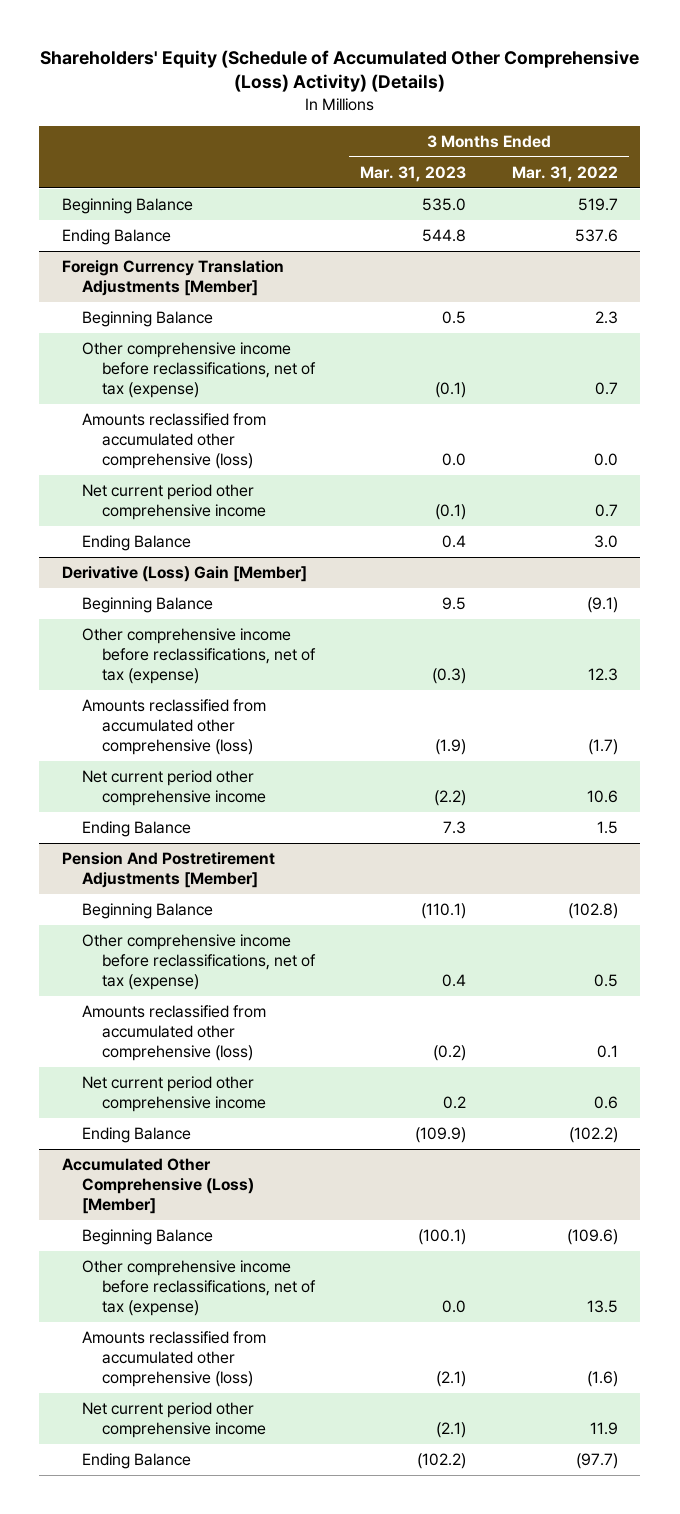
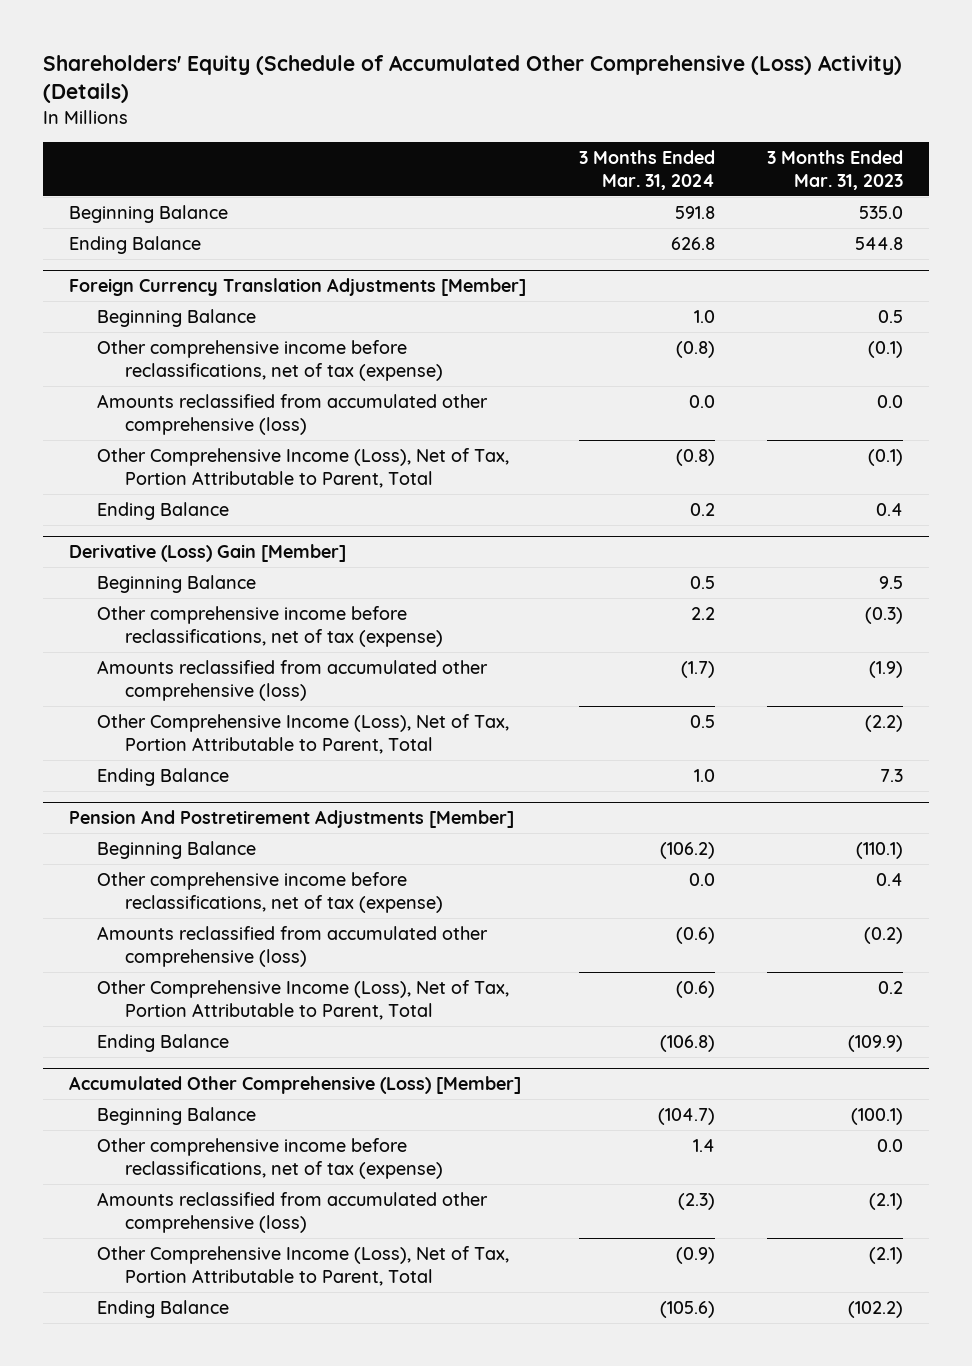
[511,165,618,182] Mar. 31, 2022 -> none
none -> [578,149,715,190] 3 Months Ended Mar. 31, 2024
[82,484,267,521] Net current period other comprehensive income -> [97,447,510,488] Other Comprehensive Income (Loss), Net of Tax, Portion Attributable to Parent, Total
[82,770,267,807] Net current period other comprehensive income -> [97,713,510,754] Other Comprehensive Income (Loss), Net of Tax, Portion Attributable to Parent, Total
[82,1076,267,1113] Net current period other comprehensive income -> [97,979,510,1020] Other Comprehensive Income (Loss), Net of Tax, Portion Attributable to Parent, Total
[82,1402,267,1439] Net current period other comprehensive income -> [97,1245,510,1286] Other Comprehensive Income (Loss), Net of Tax, Portion Attributable to Parent, Total

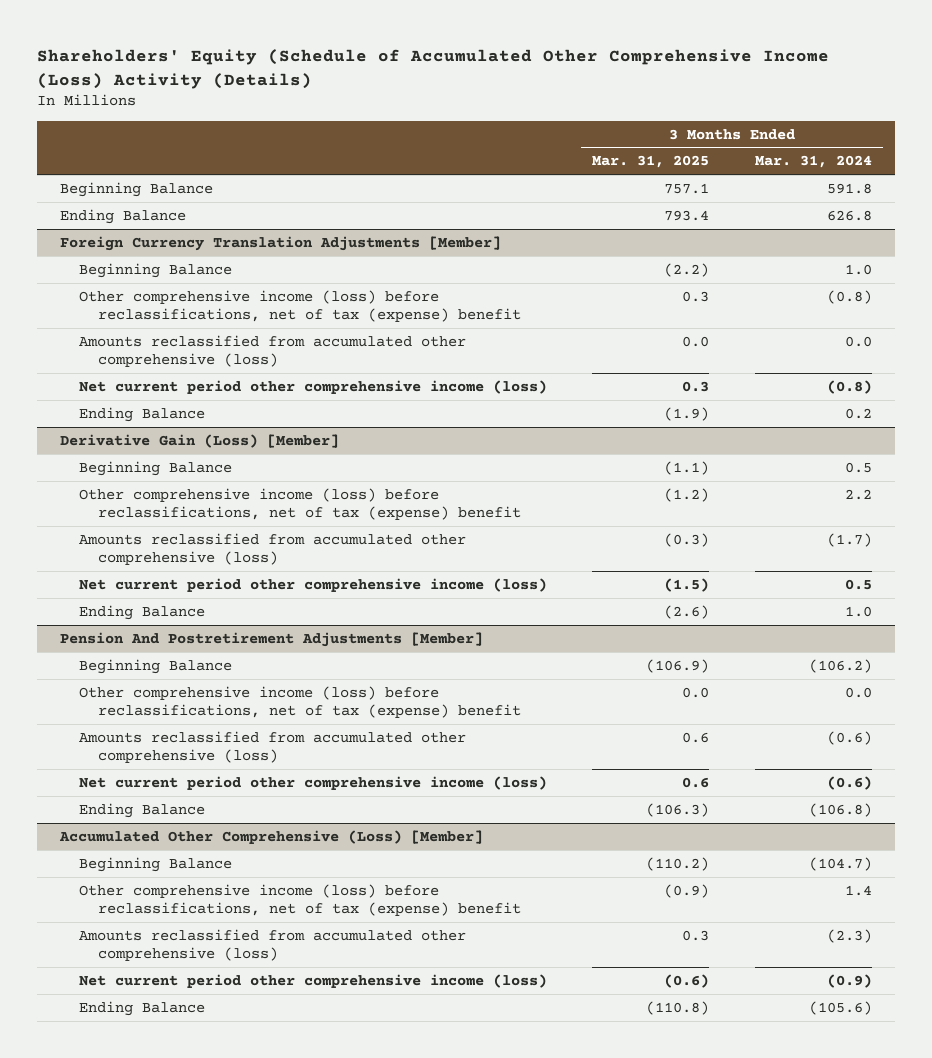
[42,54,902,104] Shareholders' Equity (Schedule of Accumulated Other Comprehensive (Loss) Activity) (Details) -> [37,48,830,89] Shareholders' Equity (Schedule of Accumulated Other Comprehensive Income (Loss) Activity (Details)
[767,149,904,190] 3 Months Ended Mar. 31, 2023 -> none
none -> [592,155,710,169] Mar. 31, 2025
[97,339,444,381] Other comprehensive income before reclassifications, net of tax (expense) -> [79,289,522,322] Other comprehensive income (loss) before reclassifications, net of tax (expense) benefit
[97,447,510,488] Other Comprehensive Income (Loss), Net of Tax, Portion Attributable to Parent, Total -> [79,379,548,394] Net current period other comprehensive income (loss)
[69,544,347,563] Derivative (Loss) Gain [Member] -> [59,433,339,448] Derivative Gain (Loss) [Member]
[97,605,444,647] Other comprehensive income before reclassifications, net of tax (expense) -> [79,487,522,520] Other comprehensive income (loss) before reclassifications, net of tax (expense) benefit
[97,713,510,754] Other Comprehensive Income (Loss), Net of Tax, Portion Attributable to Parent, Total -> [79,577,548,592] Net current period other comprehensive income (loss)
[97,871,444,913] Other comprehensive income before reclassifications, net of tax (expense) -> [79,685,522,718] Other comprehensive income (loss) before reclassifications, net of tax (expense) benefit
[97,979,510,1020] Other Comprehensive Income (Loss), Net of Tax, Portion Attributable to Parent, Total -> [79,775,548,790] Net current period other comprehensive income (loss)
[97,1137,444,1179] Other comprehensive income before reclassifications, net of tax (expense) -> [79,883,522,916] Other comprehensive income (loss) before reclassifications, net of tax (expense) benefit
[97,1245,510,1286] Other Comprehensive Income (Loss), Net of Tax, Portion Attributable to Parent, Total -> [79,973,548,988] Net current period other comprehensive income (loss)

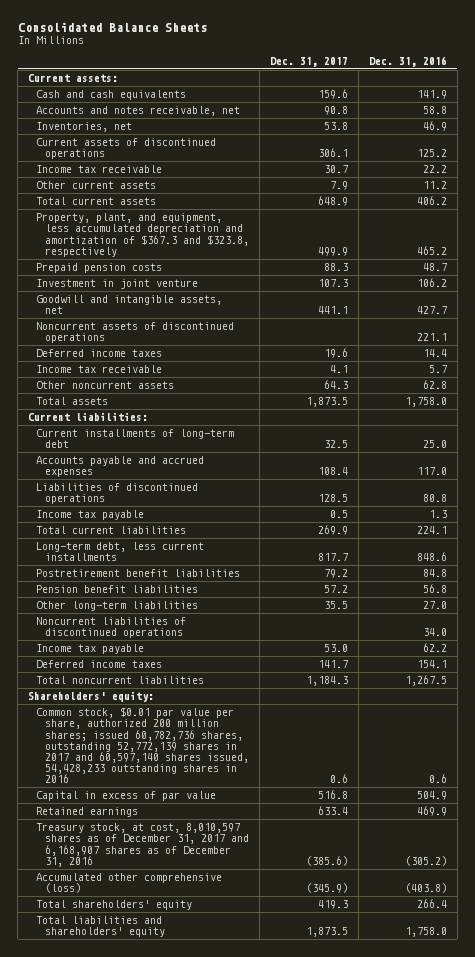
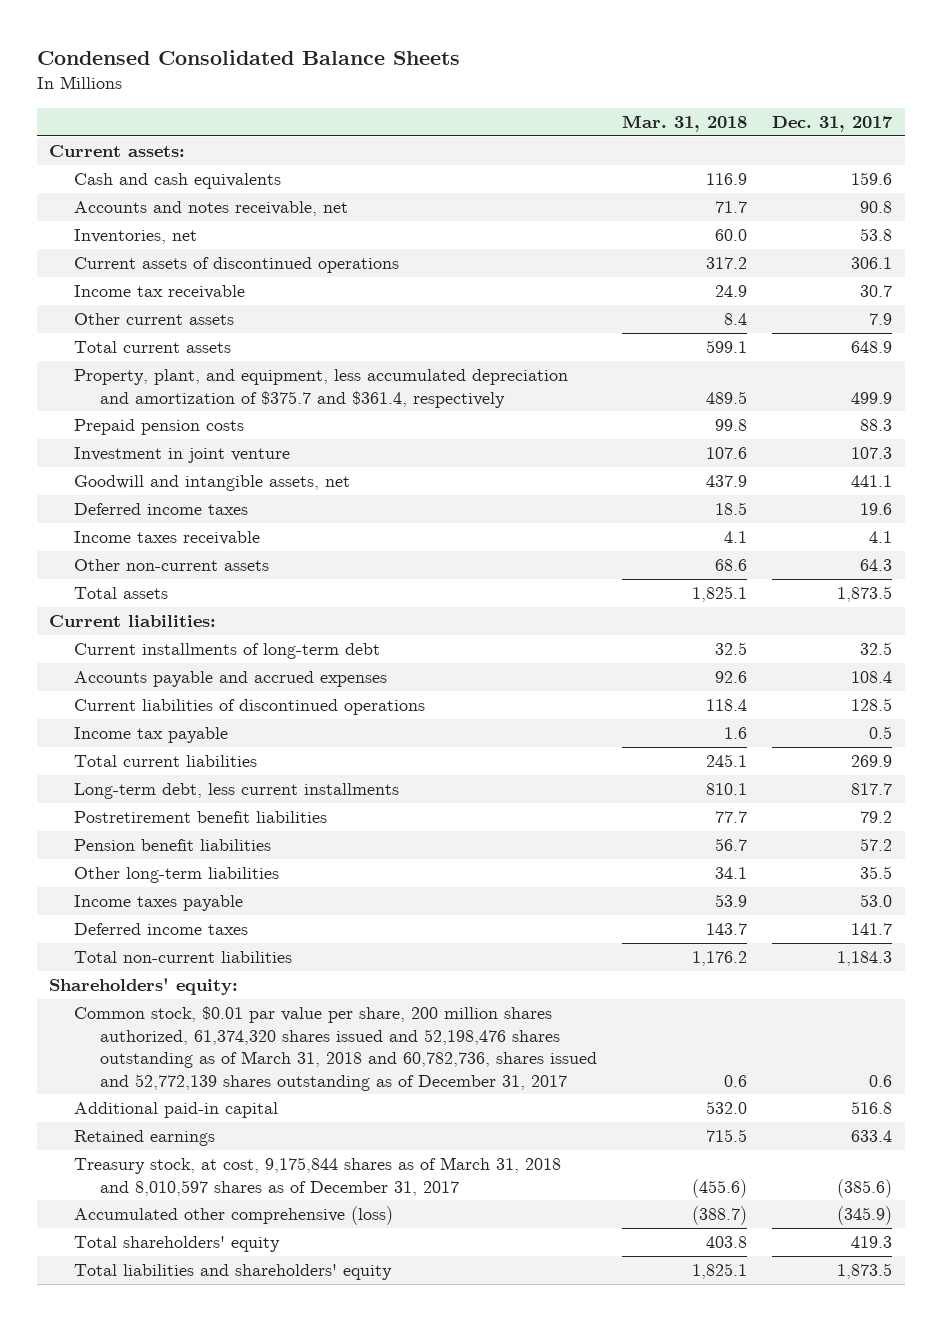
[17,21,207,32] Consolidated Balance Sheets -> [36,49,460,65] Condensed Consolidated Balance Sheets
[368,55,447,67] Dec. 31, 2016 -> none
none -> [621,115,747,133] Mar. 31, 2018
[36,213,249,257] Property, plant, and equipment, less accumulated depreciation and amortization of $367.3 and $323.8, respectively -> [74,369,569,408] Property, plant, and equipment, less accumulated depreciation and amortization of $375.7 and $361.4, respectively
[36,322,235,344] Noncurrent assets of discontinued operations -> none
[36,365,163,374] Income tax receivable -> [74,531,261,546] Income taxes receivable
[36,381,175,390] Other noncurrent assets -> [74,559,270,572] Other non-current assets
[36,483,199,505] Liabilities of discontinued operations -> [74,699,426,716] Current liabilities of discontinued operations
[36,617,187,639] Noncurrent liabilities of discontinued operations -> none
[36,644,145,655] Income tax payable -> [74,895,244,912] Income taxes payable
[36,676,205,685] Total noncurrent liabilities -> [74,951,293,964] Total non-current liabilities
[36,707,249,784] Common stock, $0.01 par value per share, authorized 200 million shares; issued 60,782,736 shares, outstanding 52,772,139 shares in 2017 and 60,597,140 shares issued, 54,428,233 outstanding shares in 2016 -> [74,1006,597,1091] Common stock, $0.01 par value per share, 200 million shares authorized, 61,374,320 shares issued and 52,198,476 shares outstanding as of March 31, 2018 and 60,782,736, shares issued and 52,772,139 shares outstanding as of December 31, 2017
[36,791,217,802] Capital in excess of par value -> [74,1102,279,1119] Additional paid-in capital
[36,823,249,867] Treasury stock, at cost, 8,010,597 shares as of December 31, 2017 and 6,168,907 shares as of December 31, 2016 -> [74,1157,562,1196] Treasury stock, at cost, 9,175,844 shares as of March 31, 2018 and 8,010,597 shares as of December 31, 2017

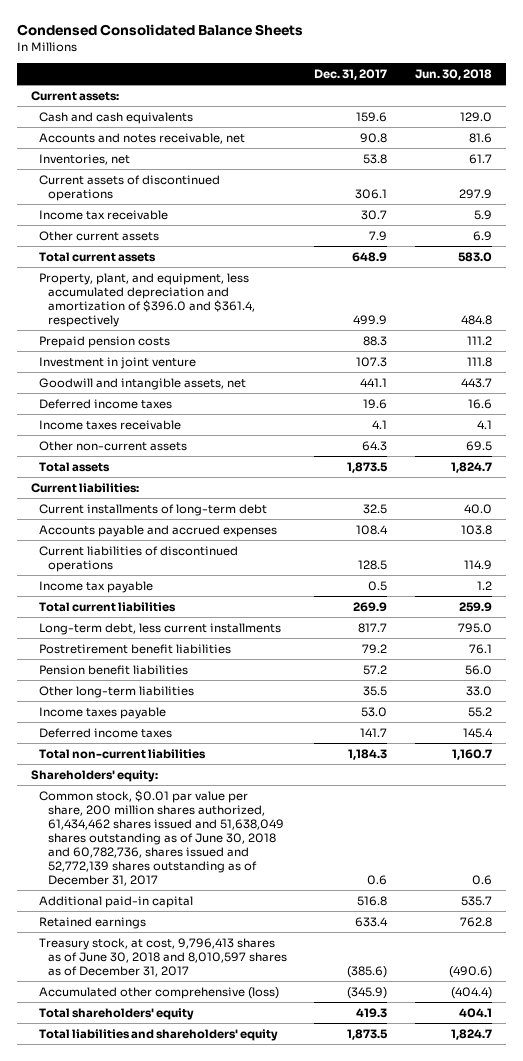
[621,115,747,133] Mar. 31, 2018 -> none
none -> [414,68,492,80] Jun. 30, 2018
[74,369,569,408] Property, plant, and equipment, less accumulated depreciation and amortization of $375.7 and $361.4, respectively -> [39,272,256,327] Property, plant, and equipment, less accumulated depreciation and amortization of $396.0 and $361.4, respectively
[74,1006,597,1091] Common stock, $0.01 par value per share, 200 million shares authorized, 61,374,320 shares issued and 52,198,476 shares outstanding as of March 31, 2018 and 60,782,736, shares issued and 52,772,139 shares outstanding as of December 31, 2017 -> [39,789,285,887] Common stock, $0.01 par value per share, 200 million shares authorized, 61,434,462 shares issued and 51,638,049 shares outstanding as of June 30, 2018 and 60,782,736, shares issued and 52,772,139 shares outstanding as of December 31, 2017
[74,1157,562,1196] Treasury stock, at cost, 9,175,844 shares as of March 31, 2018 and 8,010,597 shares as of December 31, 2017 -> [39,937,288,977] Treasury stock, at cost, 9,796,413 shares as of June 30, 2018 and 8,010,597 shares as of December 31, 2017

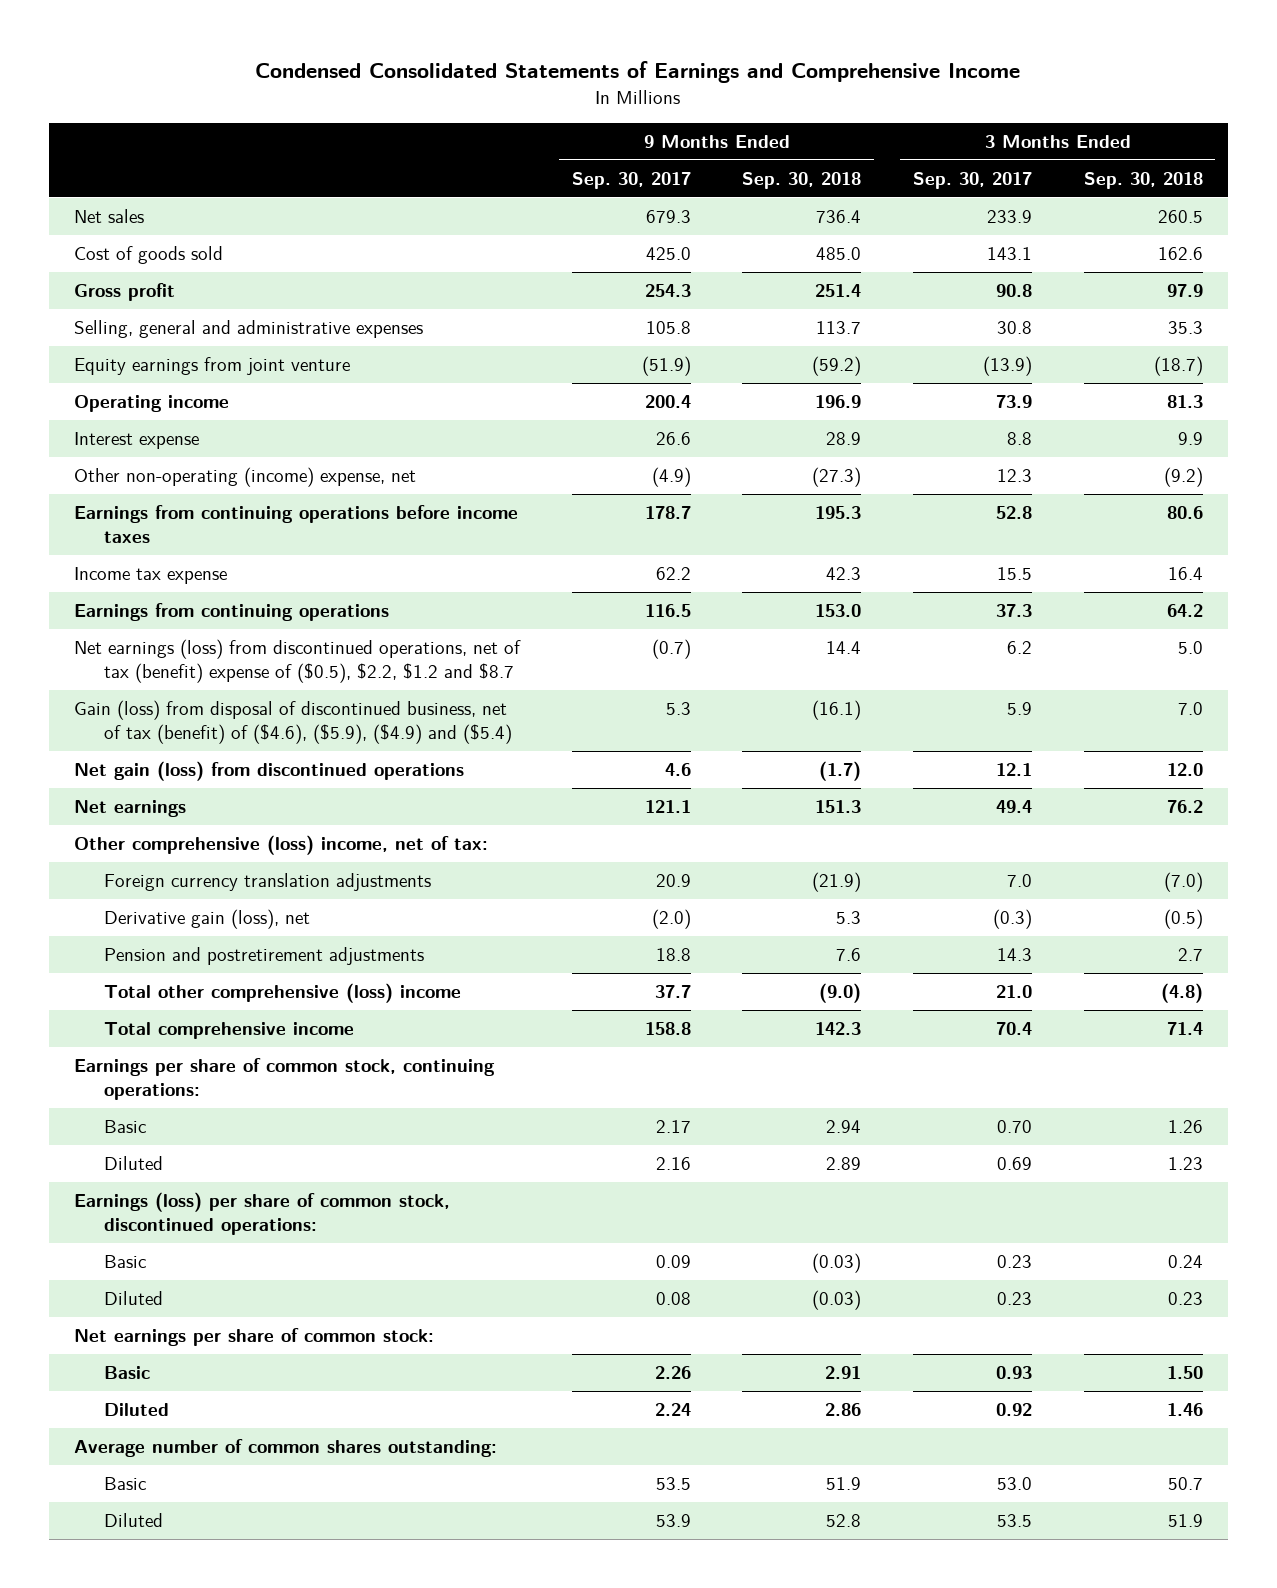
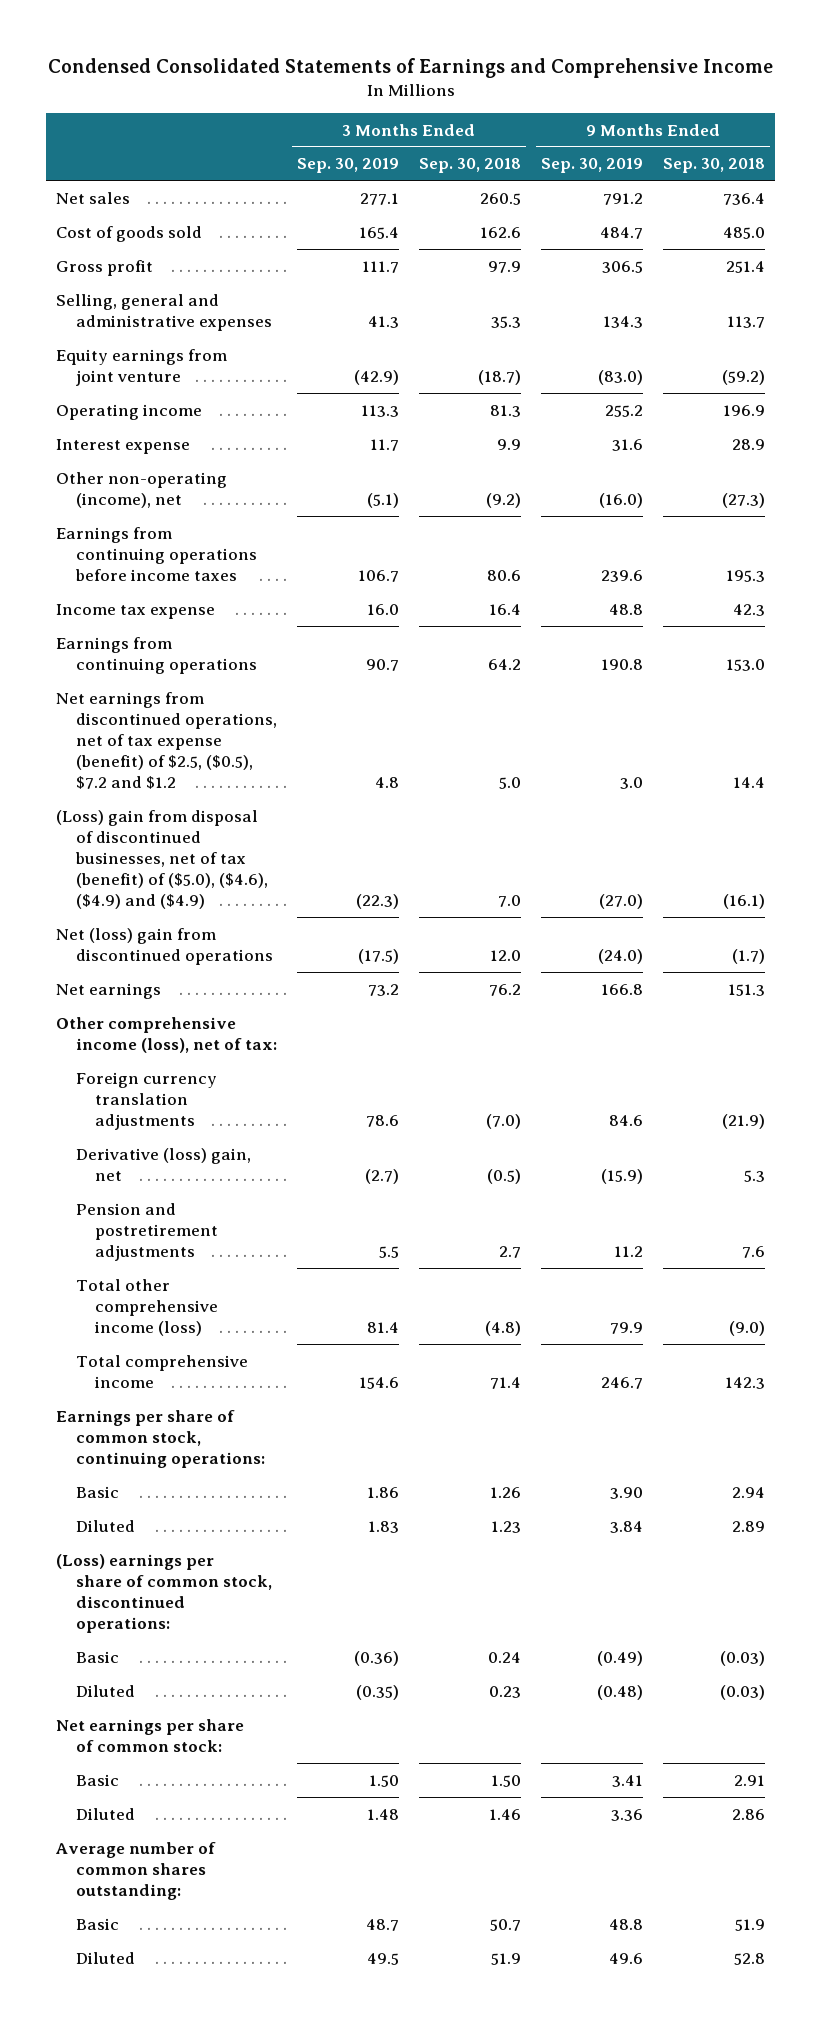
[571,171,691,189] Sep. 30, 2017 -> none
[913,171,1033,189] Sep. 30, 2017 -> none
none -> [296,158,399,174] Sep. 30, 2019
none -> [540,158,643,174] Sep. 30, 2019
[74,467,417,488] Other non-operating (income) expense, net -> [56,471,228,508] Other non-operating (income), net
[74,639,522,684] Net earnings (loss) from discontinued operations, net of tax (benefit) expense of ($0.5), $2.2, $1.2 and $8.7 -> [56,691,277,789] Net earnings from discontinued operations, net of tax expense (benefit) of $2.5, ($0.5), $7.2 and $1.2
[74,700,513,745] Gain (loss) from disposal of discontinued business, net of tax (benefit) of ($4.6), ($5.9), ($4.9) and ($5.4) -> [56,809,268,909] (Loss) gain from disposal of discontinued businesses, net of tax (benefit) of ($5.0), ($4.6), ($4.9) and ($4.9)
[74,761,465,782] Net gain (loss) from discontinued operations -> [56,927,273,965] Net (loss) gain from discontinued operations
[74,835,489,856] Other comprehensive (loss) income, net of tax: -> [56,1016,277,1053] Other comprehensive income (loss), net of tax:
[104,909,311,930] Derivative gain (loss), net -> [75,1147,251,1181] Derivative (loss) gain, net
[104,983,462,1004] Total other comprehensive (loss) income -> [75,1278,219,1336] Total other comprehensive income (loss)
[74,1192,451,1236] Earnings (loss) per share of common stock, discontinued operations: -> [56,1553,272,1633] (Loss) earnings per share of common stock, discontinued operations:

